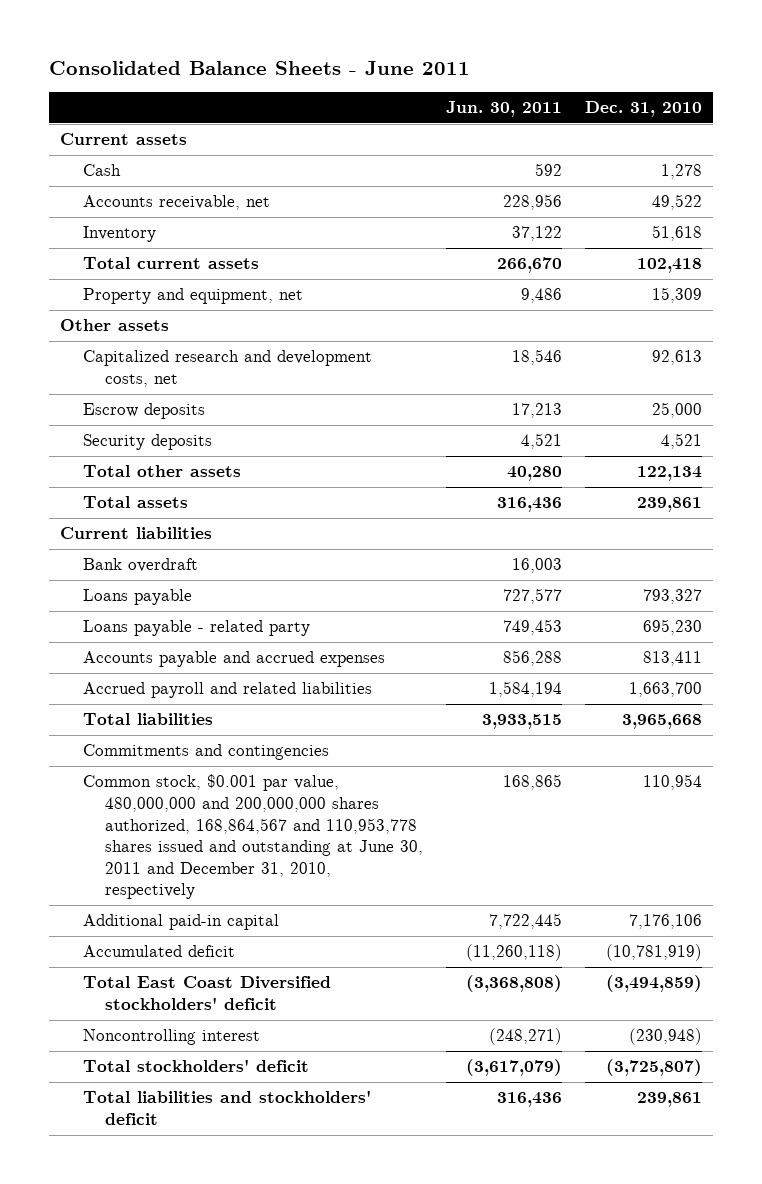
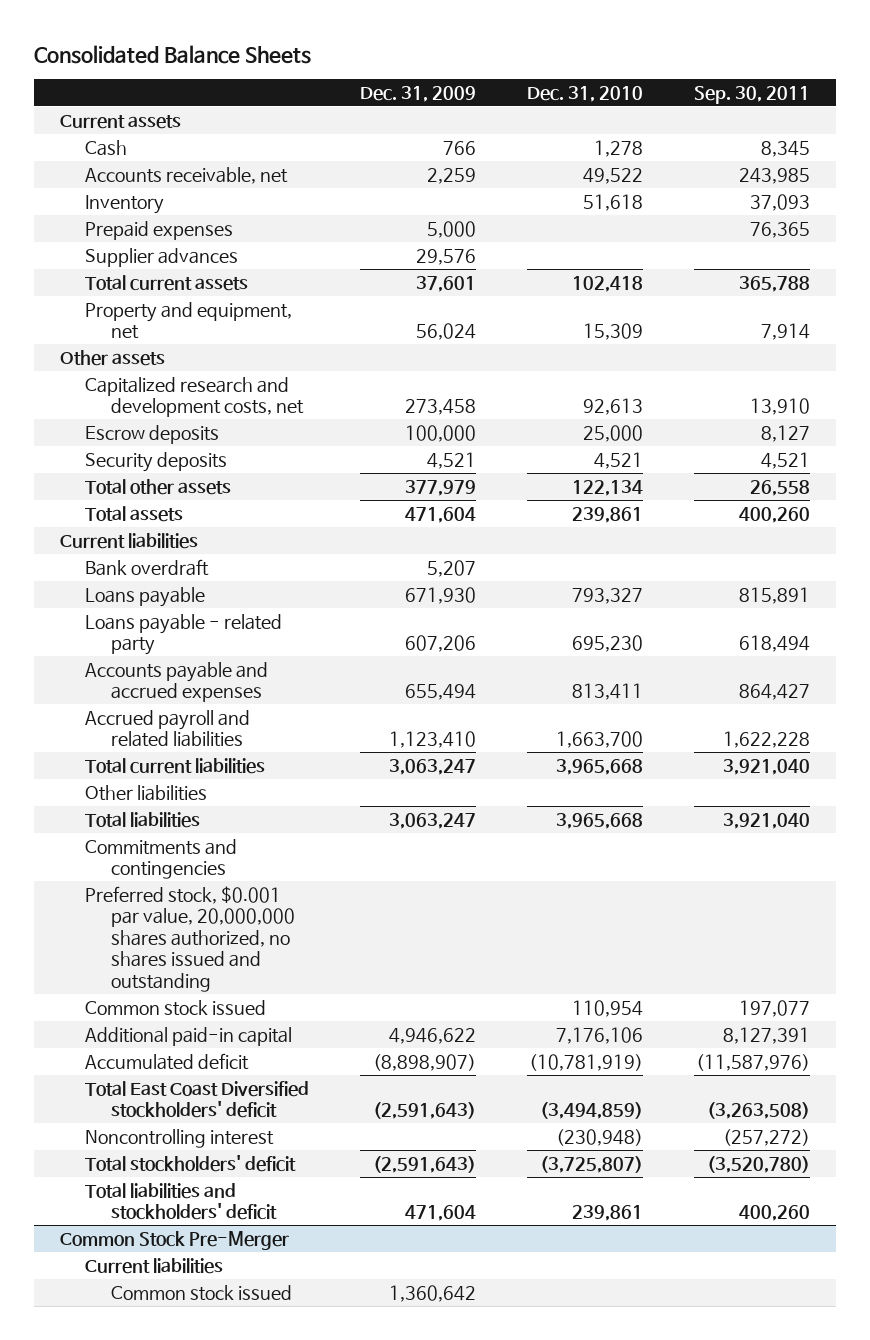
[48,60,470,75] Consolidated Balance Sheets - June 2011 -> [34,44,312,64] Consolidated Balance Sheets
[445,100,562,117] Jun. 30, 2011 -> none
none -> [360,85,477,102] Dec. 31, 2009
none -> [694,85,811,104] Sep. 30, 2011
none -> [85,220,234,240] Prepaid expenses
none -> [85,247,239,267] Supplier advances
none -> [85,757,266,774] Total current liabilities
none -> [85,784,208,801] Other liabilities
none -> [85,885,295,992] Preferred stock, $0.001 par value, 20,000,000 shares authorized, no shares issued and outstanding
[82,774,424,900] Common stock, $0.001 par value, 480,000,000 and 200,000,000 shares authorized, 168,864,567 and 110,953,778 shares issued and outstanding at June 30, 2011 and December 31, 2010, respectively -> [85,999,267,1016] Common stock issued
none -> [59,1230,289,1250] Common Stock Pre-Merger
none -> [85,1257,224,1274] Current liabilities
none -> [110,1284,292,1301] Common stock issued

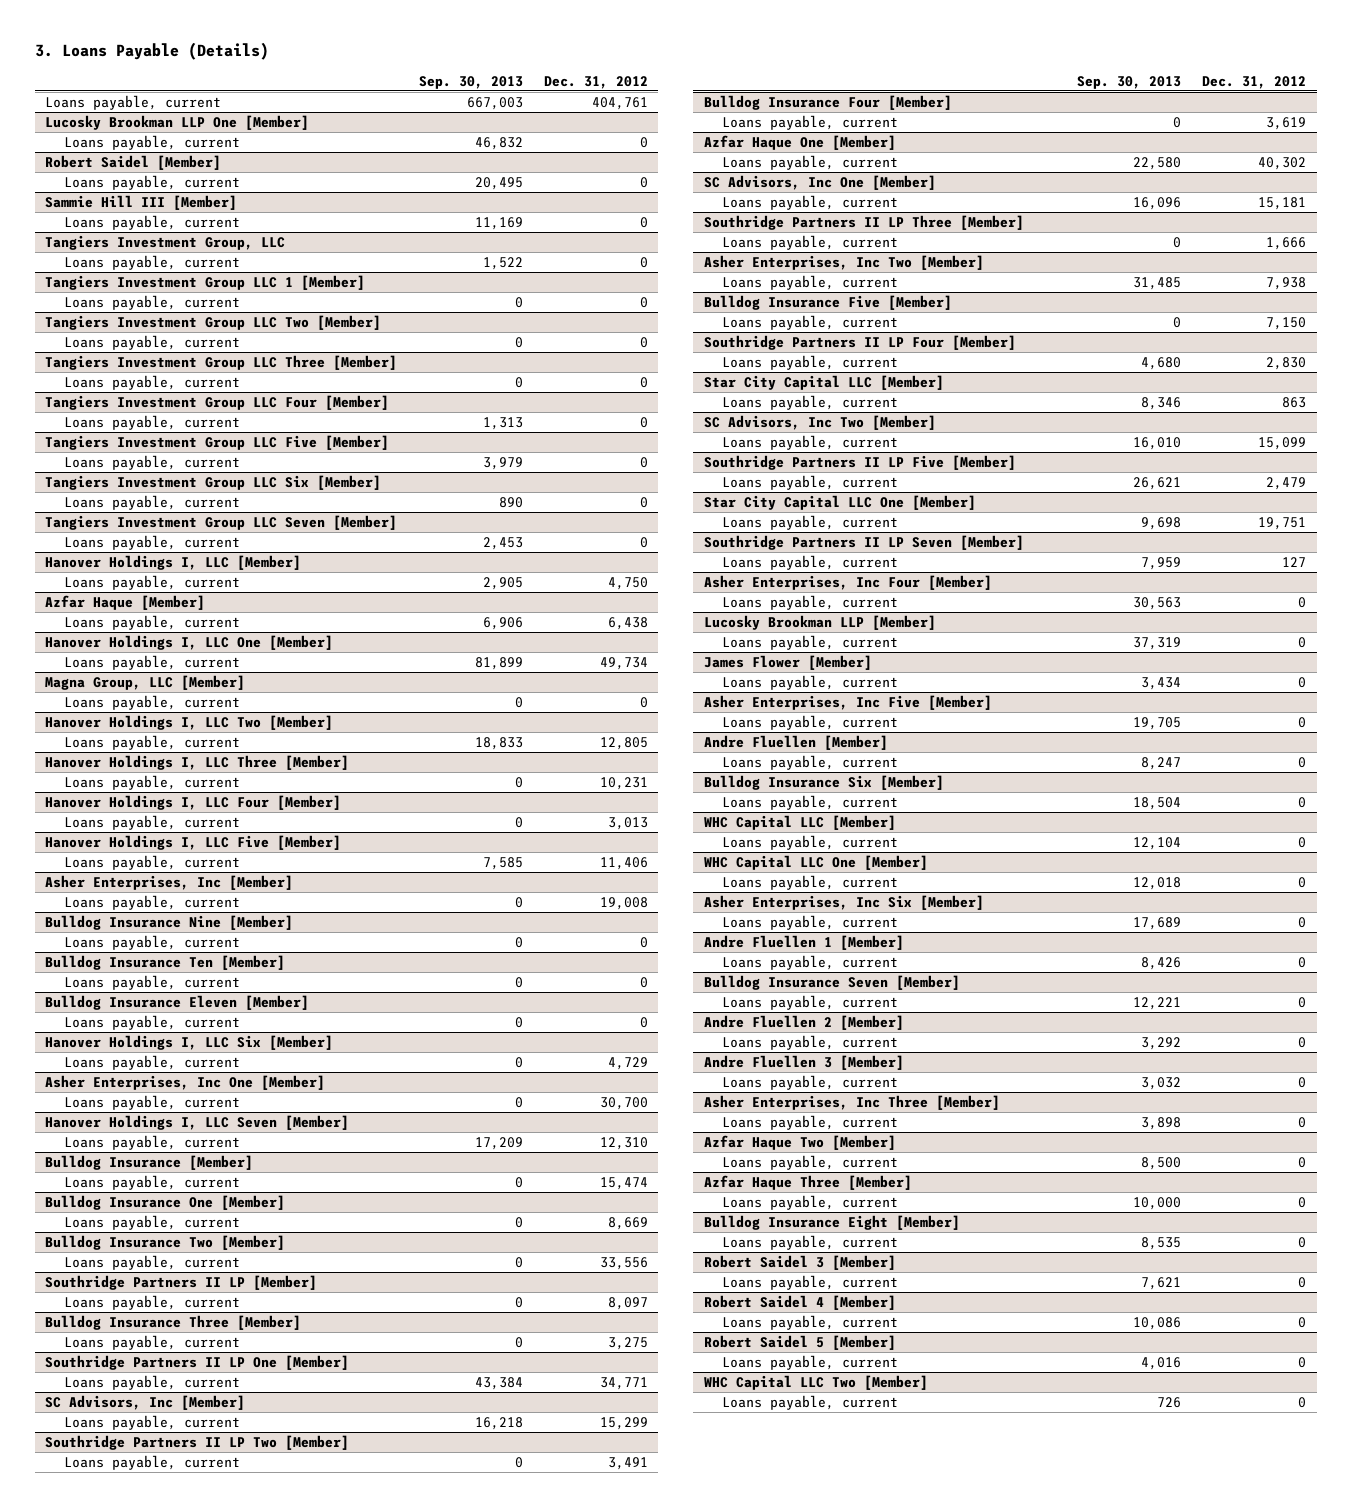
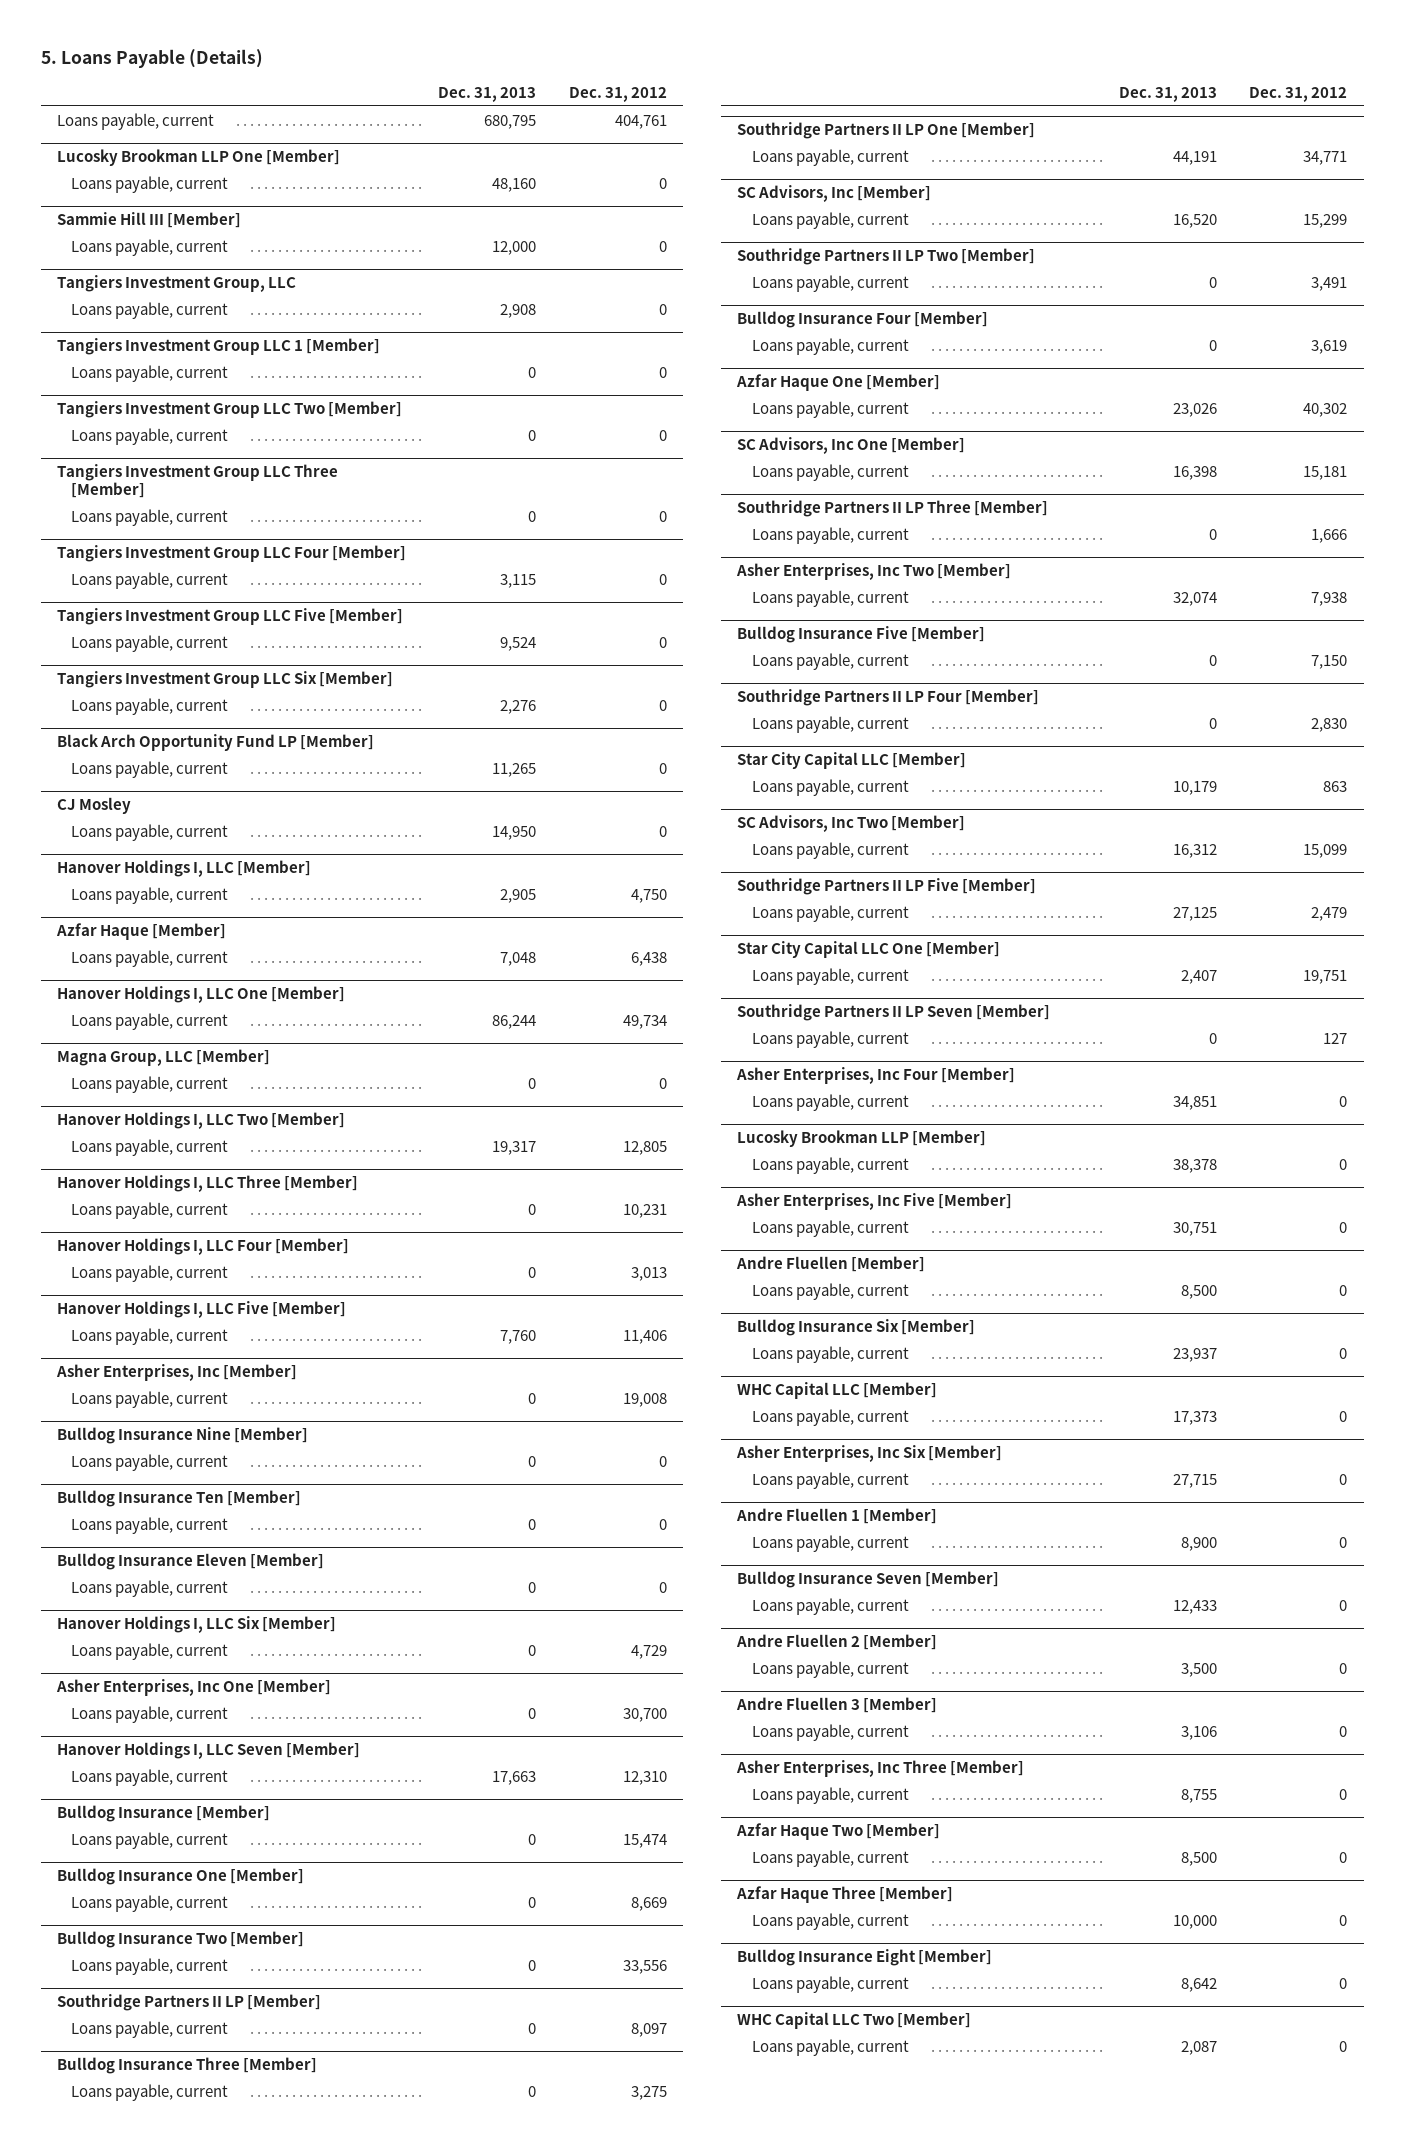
[34,42,269,61] 3. Loans Payable (Details) -> [40,48,263,68] 5. Loans Payable (Details)
[418,75,523,89] Sep. 30, 2013 -> none
none -> [438,86,537,102] Dec. 31, 2013
[45,155,222,171] Robert Saidel [Member] -> none
[63,175,240,191] Loans payable, current -> none
[45,515,398,531] Tangiers Investment Group LLC Seven [Member] -> none
none -> [56,733,374,751] Black Arch Opportunity Fund LP [Member]
none -> [56,796,131,814] CJ Mosley
none -> [71,823,229,841] Loans payable, current
[703,655,872,671] James Flower [Member] -> none
[722,675,899,691] Loans payable, current -> none
[703,855,928,871] WHC Capital LLC One [Member] -> none
[722,875,899,891] Loans payable, current -> none
[703,1255,896,1271] Robert Saidel 3 [Member] -> none
[722,1275,899,1291] Loans payable, current -> none
[703,1295,896,1311] Robert Saidel 4 [Member] -> none
[722,1315,899,1331] Loans payable, current -> none
[703,1335,896,1351] Robert Saidel 5 [Member] -> none
[722,1355,899,1371] Loans payable, current -> none

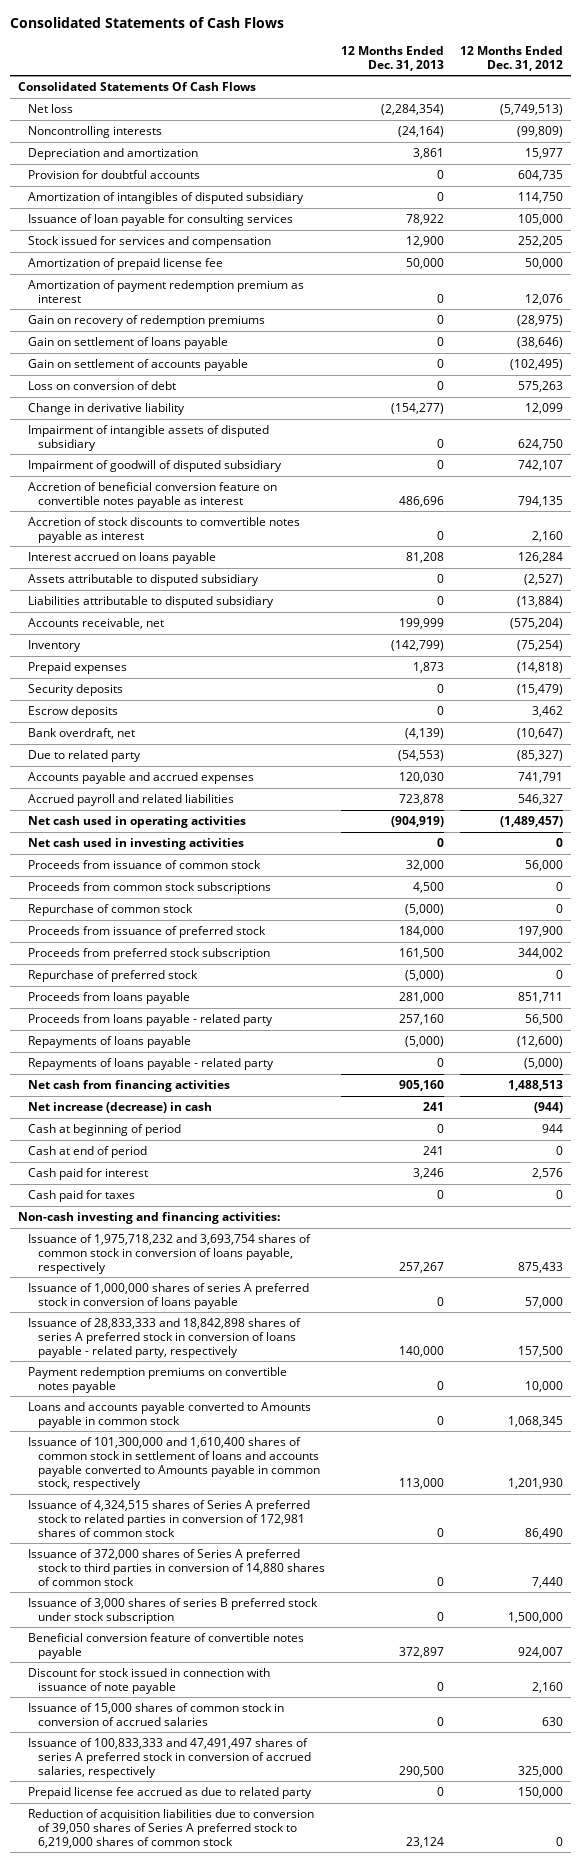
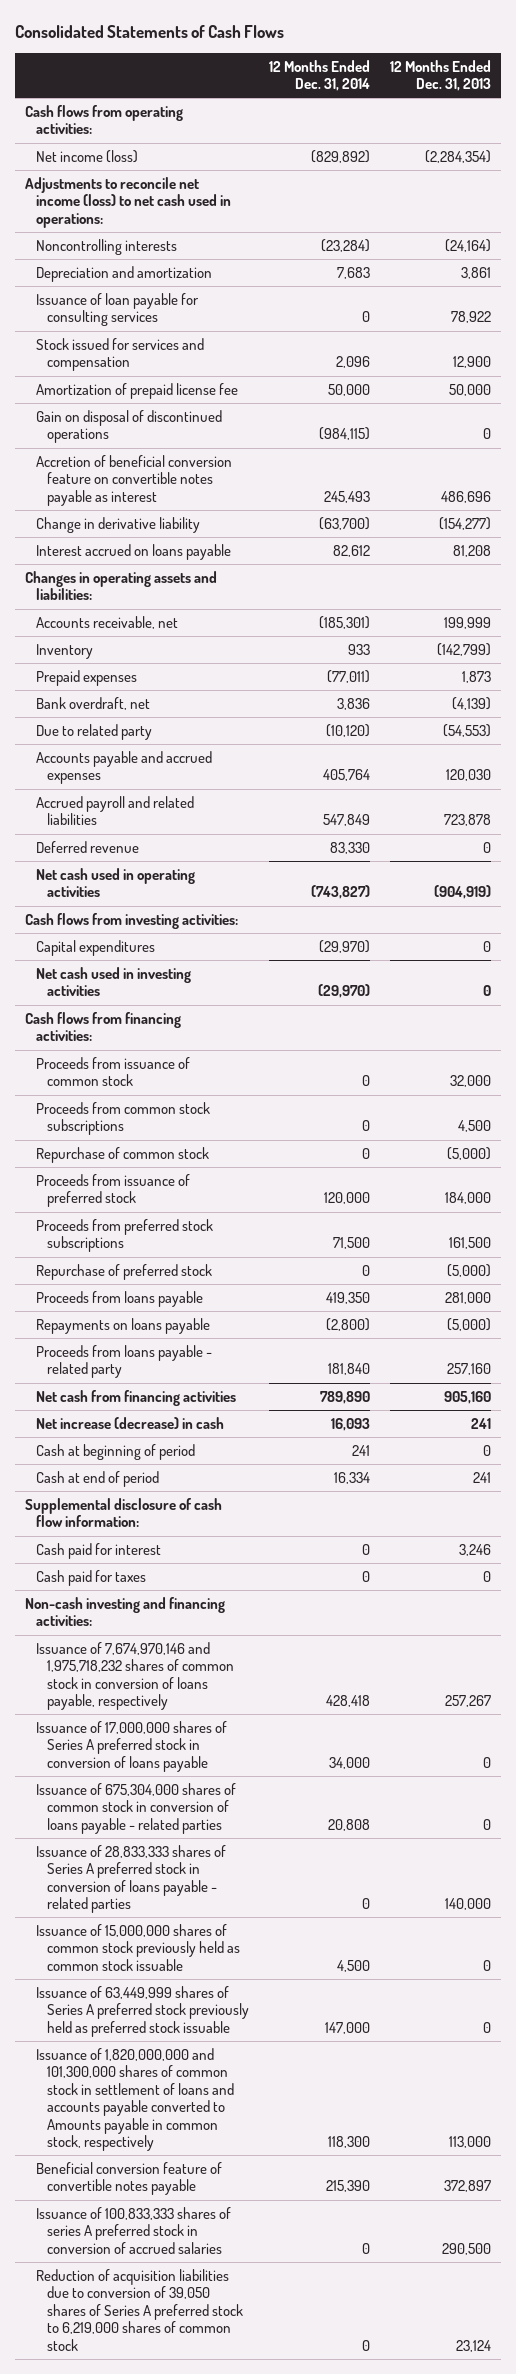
[460,45,564,71] 12 Months Ended Dec. 31, 2012 -> none
none -> [268,59,370,92] 12 Months Ended Dec. 31, 2014
[17,82,256,92] Consolidated Statements Of Cash Flows -> none
none -> [24,105,183,135] Cash flows from operating activities:
[27,104,73,114] Net loss -> [35,150,138,164] Net income (loss)
none -> [24,177,231,228] Adjustments to reconcile net income (loss) to net cash used in operations:
[27,170,200,180] Provision for doubtful accounts -> none
[27,192,304,205] Amortization of intangibles of disputed subsidiary -> none
[27,280,304,303] Amortization of payment redemption premium as interest -> none
[27,315,265,328] Gain on recovery of redemption premiums -> none
[27,337,228,350] Gain on settlement of loans payable -> none
[27,359,248,372] Gain on settlement of accounts payable -> none
[27,381,176,391] Loss on conversion of debt -> none
[27,425,269,451] Impairment of intangible assets of disputed subsidiary -> none
[27,460,282,473] Impairment of goodwill of disputed subsidiary -> none
none -> [35,410,222,444] Gain on disposal of discontinued operations
[27,517,300,543] Accretion of stock discounts to comvertible notes payable as interest -> none
[27,403,185,416] Change in derivative liability -> [35,517,200,534] Change in derivative liability
[27,574,259,587] Assets attributable to disputed subsidiary -> none
[27,596,274,609] Liabilities attributable to disputed subsidiary -> none
none -> [24,571,217,601] Changes in operating assets and liabilities:
[27,684,123,697] Security deposits -> none
[27,706,118,719] Escrow deposits -> none
none -> [35,841,139,854] Deferred revenue
none -> [24,913,238,930] Cash flows from investing activities:
none -> [35,940,155,957] Capital expenditures
none -> [24,1012,181,1042] Cash flows from financing activities:
[27,948,270,961] Proceeds from preferred stock subscription -> [35,1219,213,1253] Proceeds from preferred stock subscriptions
none -> [35,1318,210,1335] Repayments on loans payable
[27,1036,191,1049] Repayments of loans payable -> none
[27,1058,274,1071] Repayments of loans payable - related party -> none
none -> [24,1498,222,1528] Supplemental disclosure of cash flow information:
[27,1367,287,1393] Payment redemption premiums on convertible notes payable -> none
[27,1402,311,1428] Loans and accounts payable converted to Amounts payable in common stock -> none
[27,1500,310,1537] Issuance of 4,324,515 shares of Series A preferred stock to related parties in conversion of 172,981 shares of common stock -> none
[27,1549,326,1586] Issuance of 372,000 shares of Series A preferred stock to third parties in conversion of 14,880 shares of common stock -> none
[27,1598,318,1624] Issuance of 3,000 shares of series B preferred stock under stock subscription -> none
[27,1234,311,1274] Issuance of 1,975,718,232 and 3,693,754 shares of common stock in conversion of loans payable, respectively -> [35,1642,234,1711] Issuance of 7,674,970,146 and 1,975,718,232 shares of common stock in conversion of loans payable, respectively
[27,1283,309,1309] Issuance of 1,000,000 shares of series A preferred stock in conversion of loans payable -> [35,1721,227,1772] Issuance of 17,000,000 shares of Series A preferred stock in conversion of loans payable
[27,1318,301,1358] Issuance of 28,833,333 and 18,842,898 shares of series A preferred stock in conversion of loans payable - related party, respectively -> [35,1783,236,1834] Issuance of 675,304,000 shares of common stock in conversion of loans payable - related parties
[399,1345,445,1357] 140,000 -> [482,1818,491,1830] 0
none -> [35,1845,226,1914] Issuance of 28,833,333 shares of Series A preferred stock in conversion of loans payable - related parties
none -> [35,1924,240,1971] Issuance of 15,000,000 shares of common stock previously held as common stock issuable
none -> [35,1986,249,2037] Issuance of 63,449,999 shares of Series A preferred stock previously held as preferred stock issuable
[27,1437,321,1491] Issuance of 101,300,000 and 1,610,400 shares of common stock in settlement of loans and accounts payable converted to Amounts payable in common stock, respectively -> [35,2048,234,2152] Issuance of 1,820,000,000 and 101,300,000 shares of common stock in settlement of loans and accounts payable converted to Amounts payable in common stock, respectively
[27,1668,270,1694] Discount for stock issued in connection with issuance of note payable -> none
[27,1703,284,1726] Issuance of 15,000 shares of common stock in conversion of accrued salaries -> none
[27,1787,312,1800] Prepaid license fee accrued as due to related party -> none
[27,1738,312,1778] Issuance of 100,833,333 and 47,491,497 shares of series A preferred stock in conversion of accrued salaries, respectively -> [35,2207,231,2254] Issuance of 100,833,333 shares of series A preferred stock in conversion of accrued salaries

